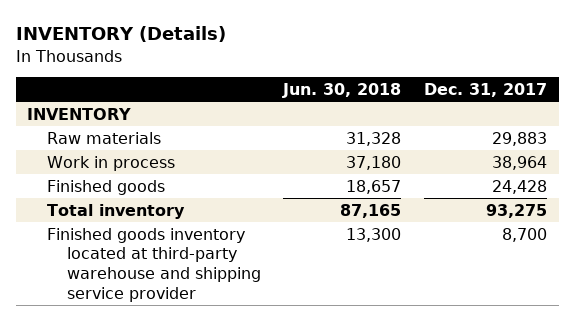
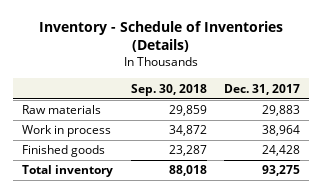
[15,26,226,43] INVENTORY (Details) -> [39,20,284,53] Inventory - Schedule of Inventories (Details)
[282,82,402,98] Jun. 30, 2018 -> none
none -> [130,83,207,96] Sep. 30, 2018
[27,107,132,120] INVENTORY -> none
[46,227,261,302] Finished goods inventory located at third-party warehouse and shipping service provider -> none

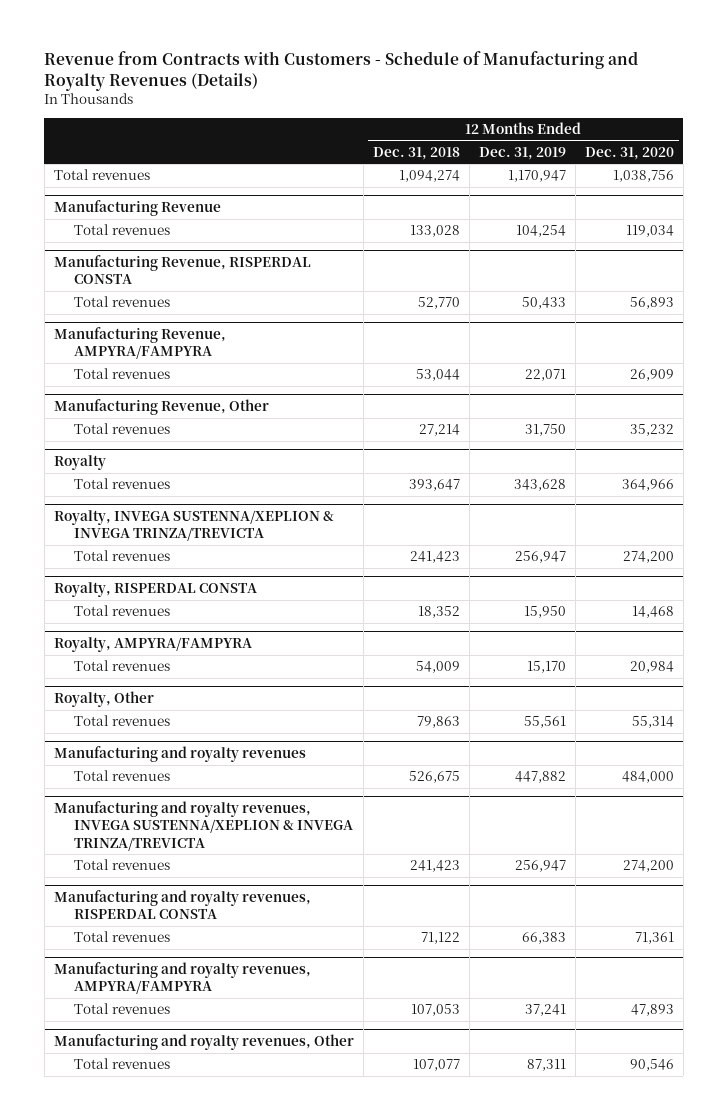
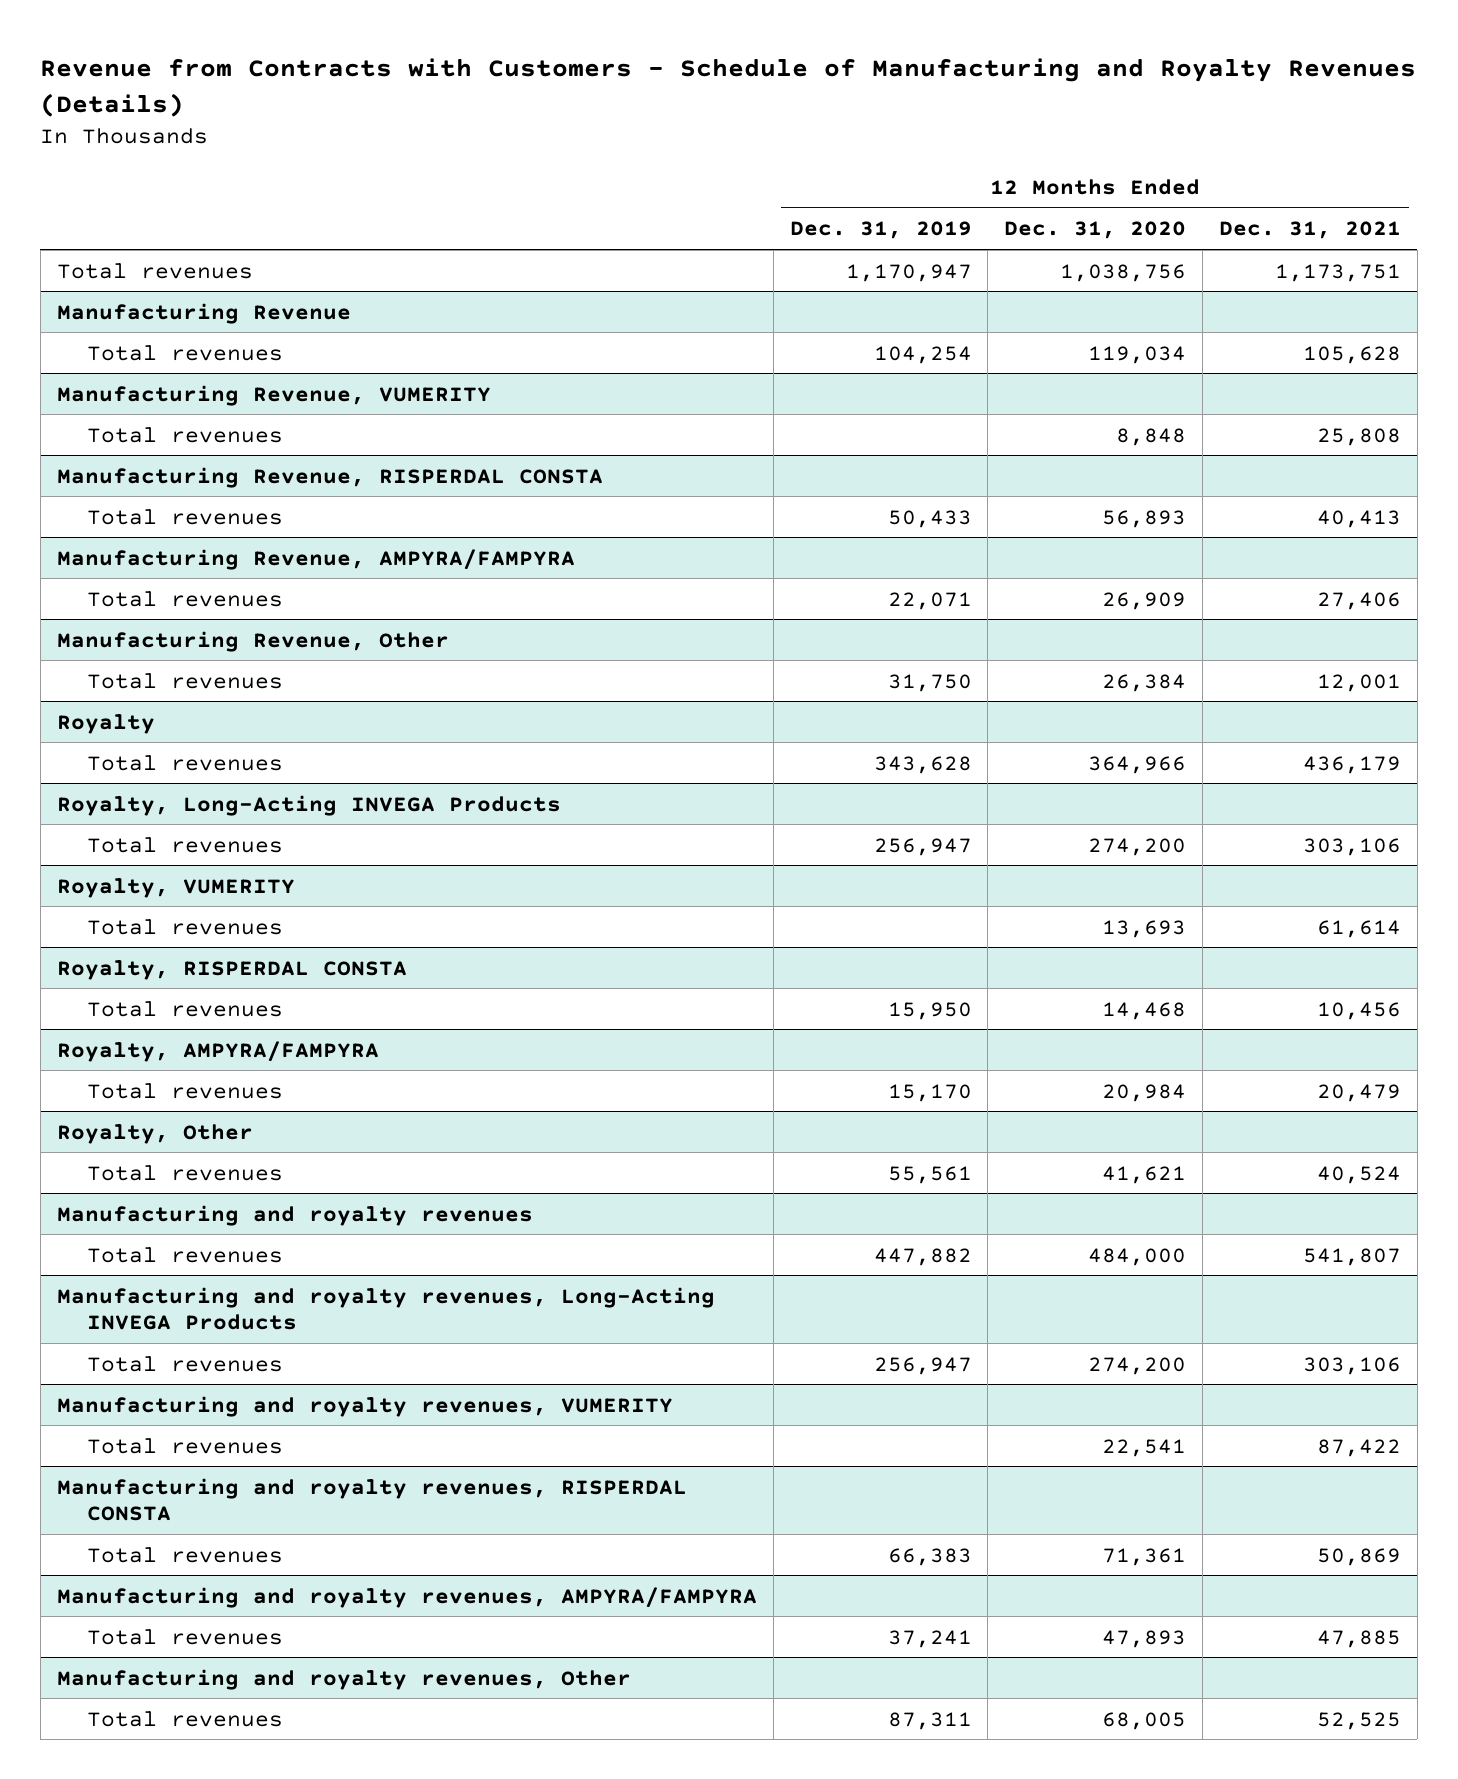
[372,146,460,160] Dec. 31, 2018 -> none
none -> [1219,221,1402,240] Dec. 31, 2021
none -> [56,384,491,406] Manufacturing Revenue, VUMERITY
none -> [86,426,283,443] Total revenues
[629,424,674,437] 35,232 -> [1102,673,1187,692] 26,384
[53,510,334,542] Royalty, INVEGA SUSTENNA/XEPLION & INVEGA TRINZA/TREVICTA -> none
none -> [56,794,561,816] Royalty, Long-Acting INVEGA Products
none -> [56,877,295,898] Royalty, VUMERITY
none -> [86,918,283,935] Total revenues
[631,716,674,729] 55,314 -> [1102,1165,1187,1184] 41,621
[53,801,354,851] Manufacturing and royalty revenues, INVEGA SUSTENNA/XEPLION & INVEGA TRINZA/TREVICTA -> none
none -> [56,1286,715,1331] Manufacturing and royalty revenues, Long-Acting INVEGA Products
none -> [56,1395,673,1417] Manufacturing and royalty revenues, VUMERITY
none -> [86,1437,283,1454] Total revenues
[629,1059,674,1072] 90,546 -> [1102,1711,1187,1730] 68,005

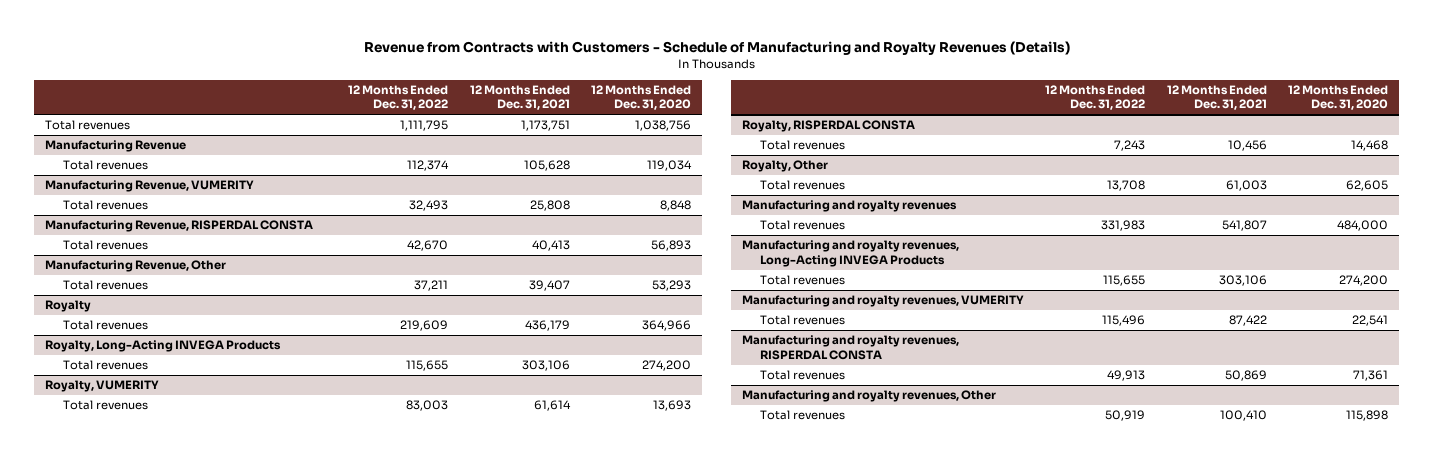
[789,221,972,240] Dec. 31, 2019 -> none
none -> [348,84,449,111] 12 Months Ended Dec. 31, 2022
[56,548,575,570] Manufacturing Revenue, AMPYRA/FAMPYRA -> none
[86,590,283,607] Total revenues -> none
[1102,673,1187,692] 26,384 -> [652,280,692,292] 53,293
[1317,673,1402,692] 12,001 -> [528,280,570,292] 39,407
[56,1040,379,1062] Royalty, AMPYRA/FAMPYRA -> none
[86,1082,283,1099] Total revenues -> none
[1102,1165,1187,1184] 41,621 -> [1346,180,1389,192] 62,605
[1317,1165,1402,1184] 40,524 -> [1225,180,1267,192] 61,003
[56,1586,757,1608] Manufacturing and royalty revenues, AMPYRA/FAMPYRA -> none
[86,1628,283,1645] Total revenues -> none
[1102,1711,1187,1730] 68,005 -> [1346,410,1389,422] 115,898
[1317,1711,1402,1730] 52,525 -> [1219,410,1267,422] 100,410

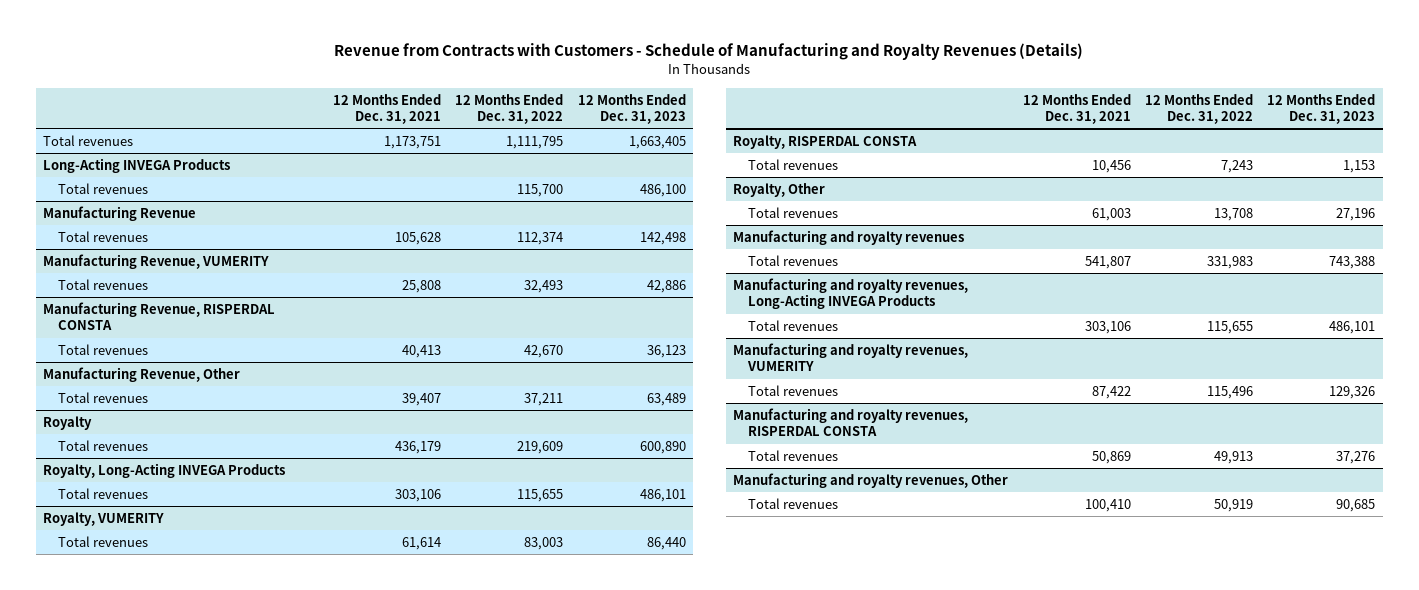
[591,84,692,111] 12 Months Ended Dec. 31, 2020 -> none
none -> [577,93,686,125] 12 Months Ended Dec. 31, 2023
none -> [43,158,231,174] Long-Acting INVEGA Products
none -> [58,183,149,195] Total revenues

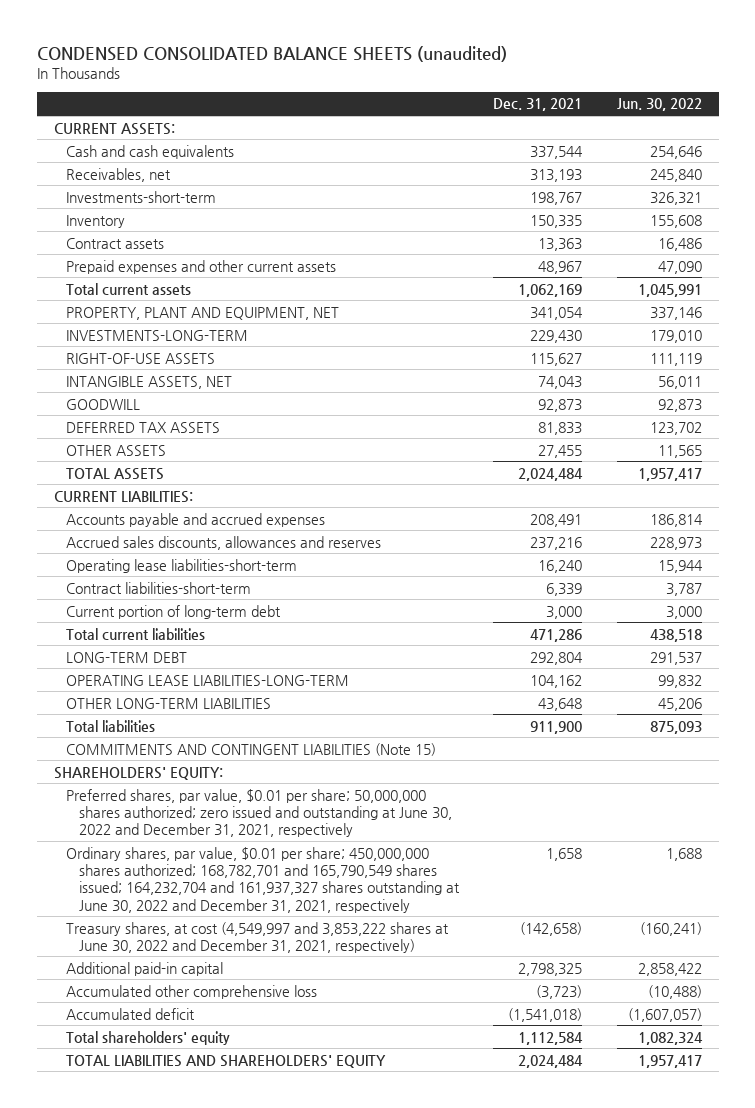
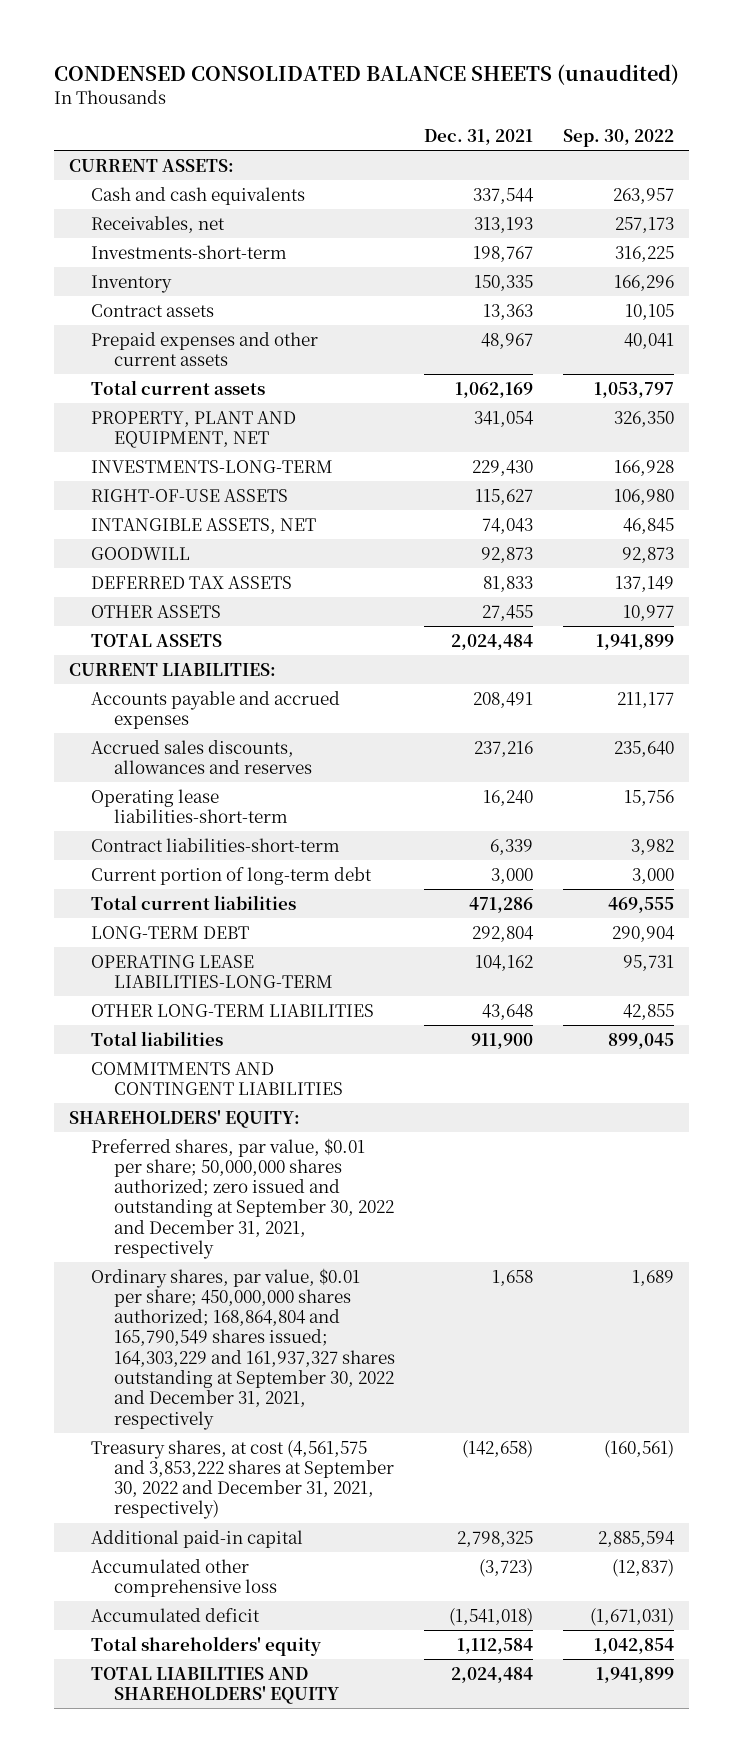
[616,98,702,112] Jun. 30, 2022 -> none
none -> [563,129,675,148] Sep. 30, 2022
[66,742,437,756] COMMITMENTS AND CONTINGENT LIABILITIES (Note 15) -> [91,1061,343,1095] COMMITMENTS AND CONTINGENT LIABILITIES
[66,788,453,838] Preferred shares, par value, $0.01 per share; 50,000,000 shares authorized; zero issued and outstanding at June 30, 2022 and December 31, 2021, respectively -> [91,1137,394,1260] Preferred shares, par value, $0.01 per share; 50,000,000 shares authorized; zero issued and outstanding at September 30, 2022 and December 31, 2021, respectively
[66,846,461,913] Ordinary shares, par value, $0.01 per share; 450,000,000 shares authorized; 168,782,701 and 165,790,549 shares issued; 164,232,704 and 161,937,327 shares outstanding at June 30, 2022 and December 31, 2021, respectively -> [91,1267,395,1430] Ordinary shares, par value, $0.01 per share; 450,000,000 shares authorized; 168,864,804 and 165,790,549 shares issued; 164,303,229 and 161,937,327 shares outstanding at September 30, 2022 and December 31, 2021, respectively
[66,921,450,953] Treasury shares, at cost (4,549,997 and 3,853,222 shares at June 30, 2022 and December 31, 2021, respectively) -> [91,1439,394,1520] Treasury shares, at cost (4,561,575 and 3,853,222 shares at September 30, 2022 and December 31, 2021, respectively)

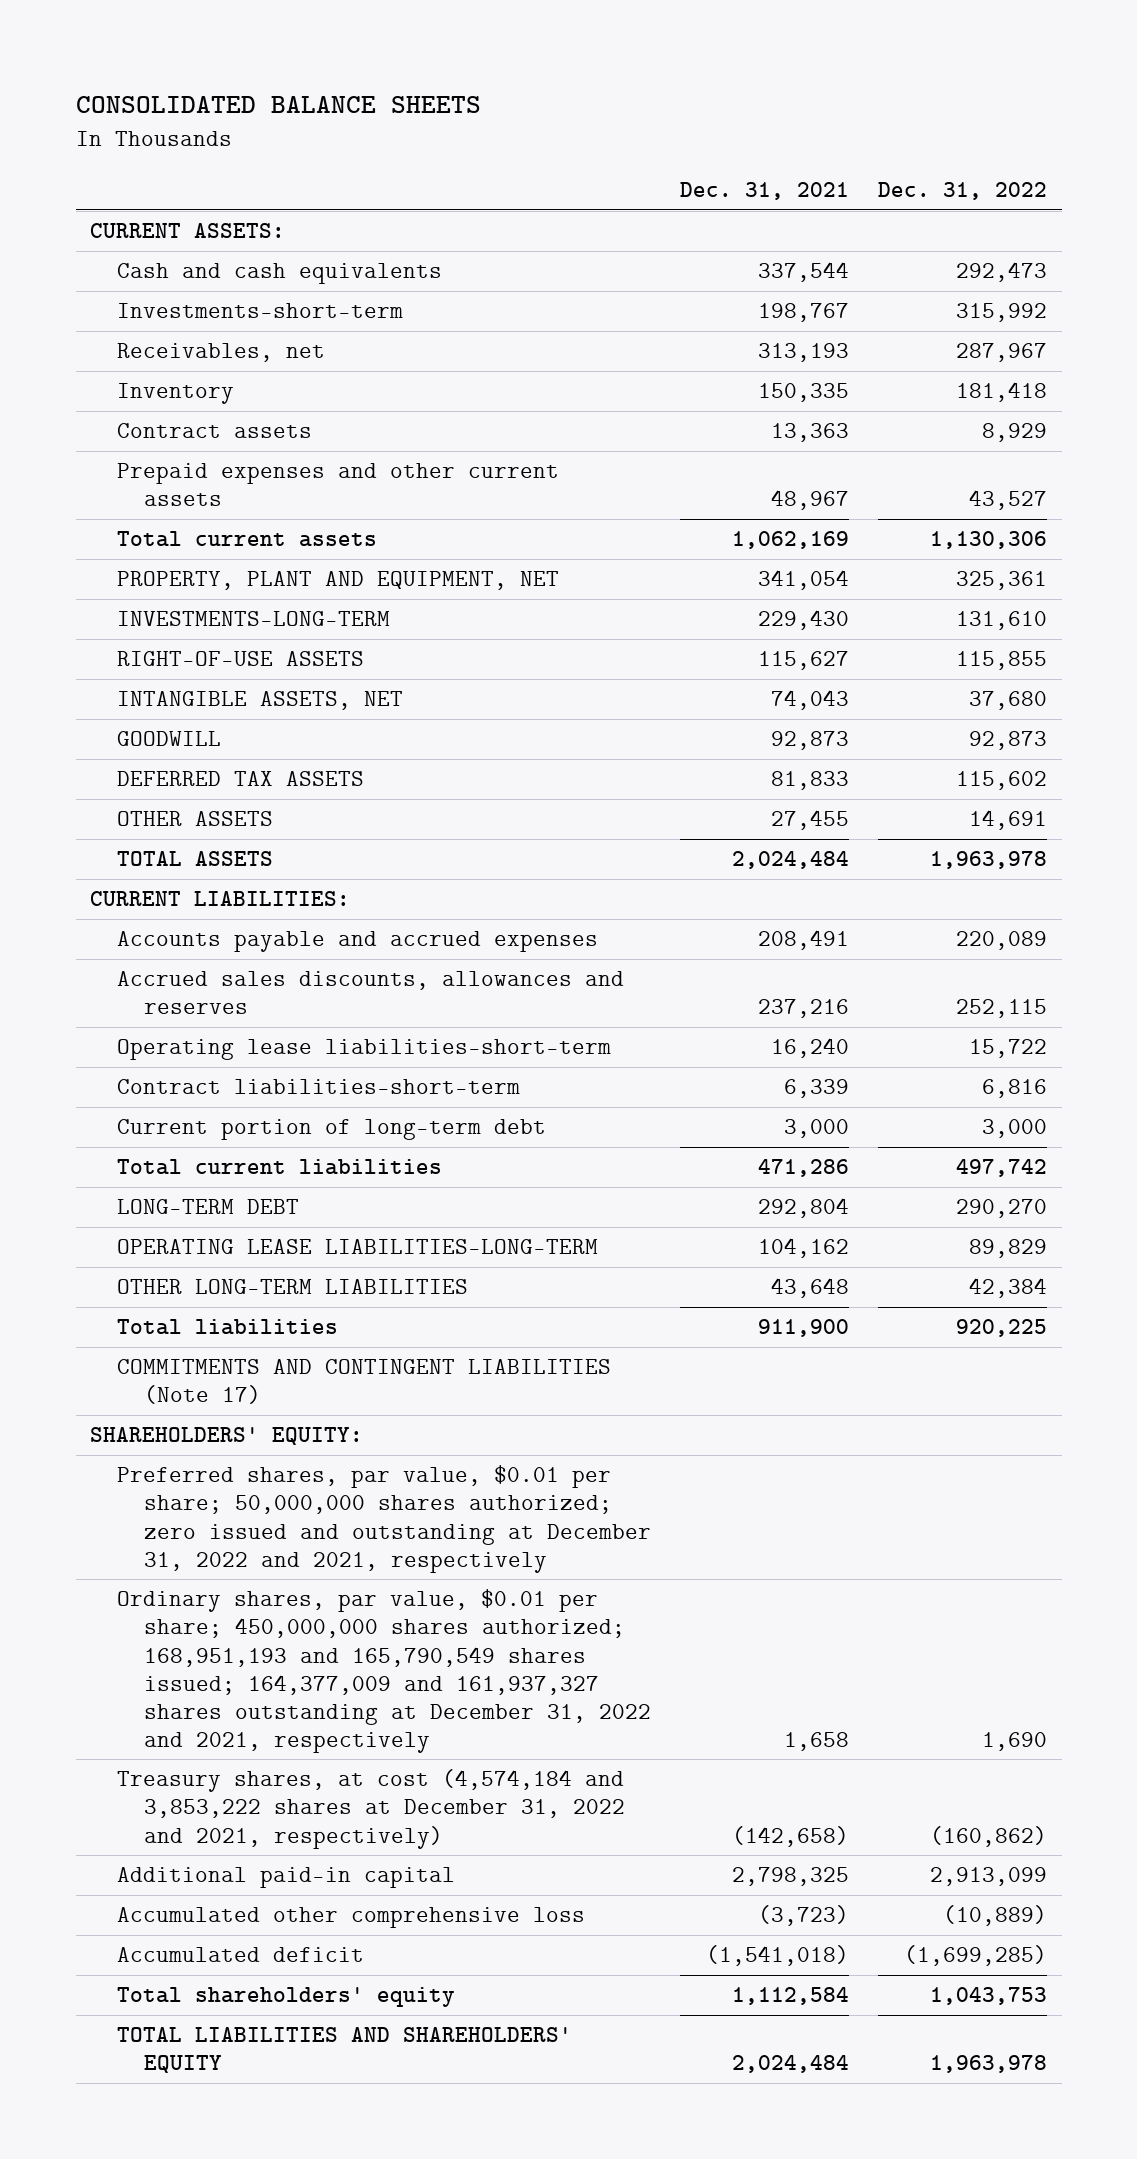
[54,64,680,86] CONDENSED CONSOLIDATED BALANCE SHEETS (unaudited) -> [75,96,481,114] CONSOLIDATED BALANCE SHEETS
[563,129,675,148] Sep. 30, 2022 -> none
none -> [878,182,1048,201] Dec. 31, 2022
[91,215,226,233] Receivables, net -> [117,343,326,363] Receivables, net
[91,1061,343,1095] COMMITMENTS AND CONTINGENT LIABILITIES -> [117,1359,612,1405] COMMITMENTS AND CONTINGENT LIABILITIES (Note 17)
[91,1137,394,1260] Preferred shares, par value, $0.01 per share; 50,000,000 shares authorized; zero issued and outstanding at September 30, 2022 and December 31, 2021, respectively -> [117,1465,652,1573] Preferred shares, par value, $0.01 per share; 50,000,000 shares authorized; zero issued and outstanding at December 31, 2022 and 2021, respectively
[91,1267,395,1430] Ordinary shares, par value, $0.01 per share; 450,000,000 shares authorized; 168,864,804 and 165,790,549 shares issued; 164,303,229 and 161,937,327 shares outstanding at September 30, 2022 and December 31, 2021, respectively -> [117,1589,652,1753] Ordinary shares, par value, $0.01 per share; 450,000,000 shares authorized; 168,951,193 and 165,790,549 shares issued; 164,377,009 and 161,937,327 shares outstanding at December 31, 2022 and 2021, respectively
[91,1439,394,1520] Treasury shares, at cost (4,561,575 and 3,853,222 shares at September 30, 2022 and December 31, 2021, respectively) -> [117,1769,626,1849] Treasury shares, at cost (4,574,184 and 3,853,222 shares at December 31, 2022 and 2021, respectively)

